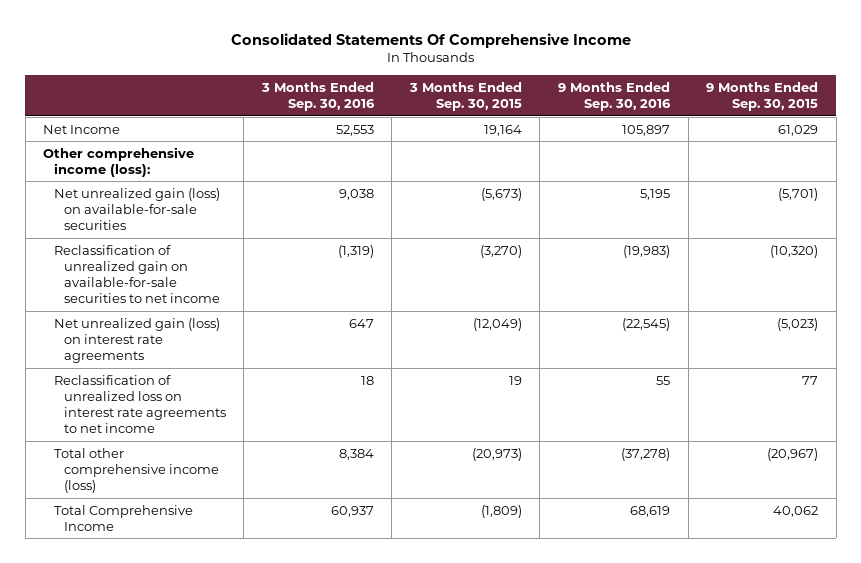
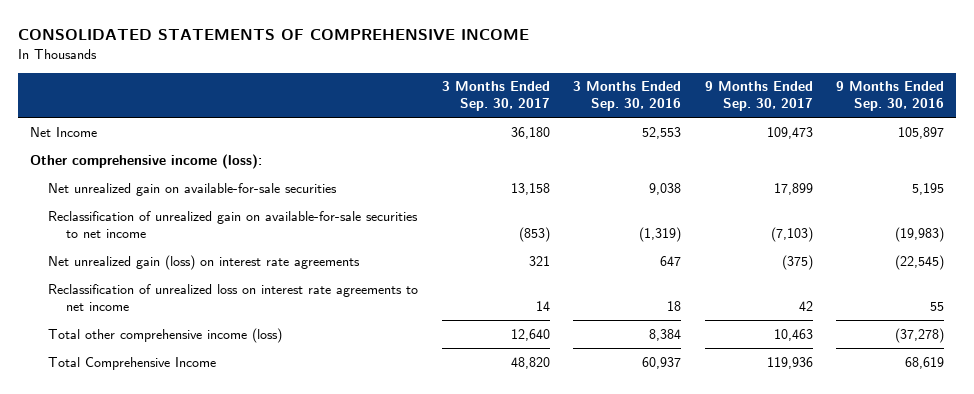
[230,33,631,49] Consolidated Statements Of Comprehensive Income -> [18,29,530,41] CONSOLIDATED STATEMENTS OF COMPREHENSIVE INCOME
[408,81,522,112] 3 Months Ended Sep. 30, 2015 -> none
[706,81,819,112] 9 Months Ended Sep. 30, 2015 -> none
none -> [441,81,550,112] 3 Months Ended Sep. 30, 2017
none -> [704,81,813,112] 9 Months Ended Sep. 30, 2017
[53,187,220,231] Net unrealized gain (loss) on available-for-sale securities -> [48,182,338,196] Net unrealized gain on available-for-sale securities

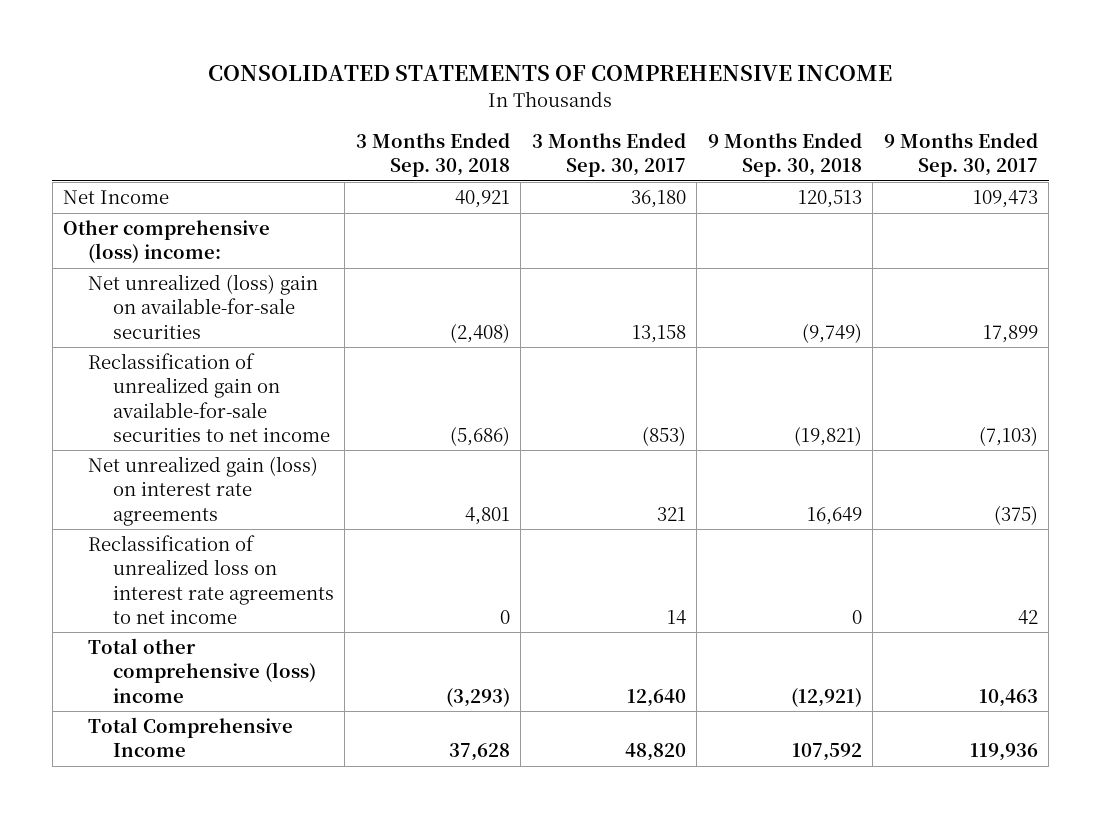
[573,81,682,112] 3 Months Ended Sep. 30, 2016 -> none
[836,81,945,112] 9 Months Ended Sep. 30, 2016 -> none
none -> [355,132,510,178] 3 Months Ended Sep. 30, 2018
none -> [707,132,862,178] 9 Months Ended Sep. 30, 2018
[30,153,263,169] Other comprehensive income (loss): -> [63,220,271,264] Other comprehensive (loss) income:
[48,182,338,196] Net unrealized gain on available-for-sale securities -> [88,274,319,339] Net unrealized (loss) gain on available-for-sale securities
[48,327,283,343] Total other comprehensive income (loss) -> [88,638,316,703] Total other comprehensive (loss) income

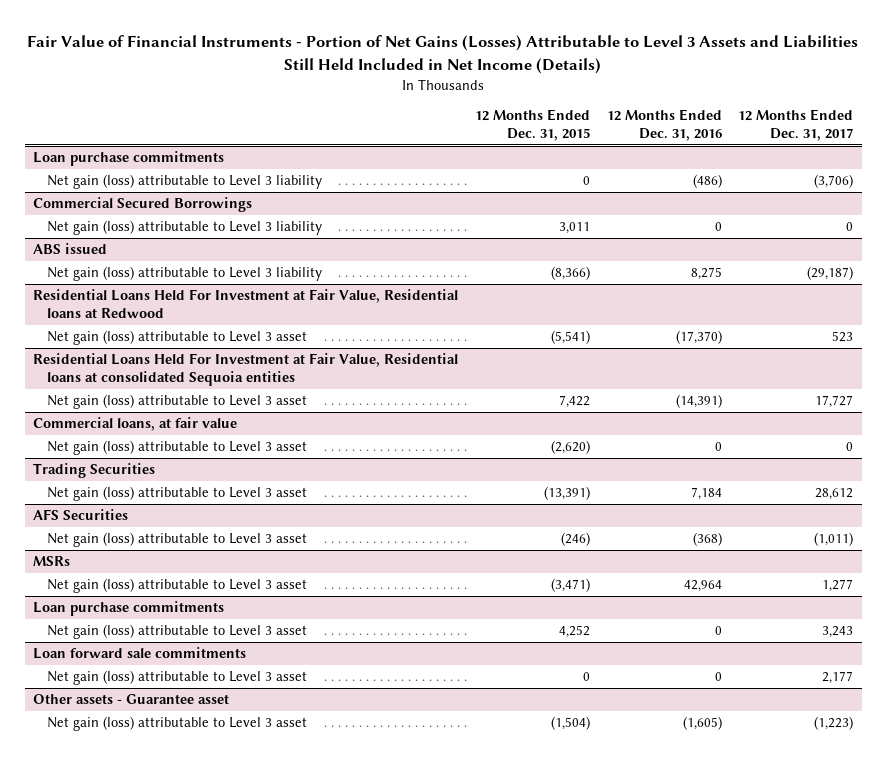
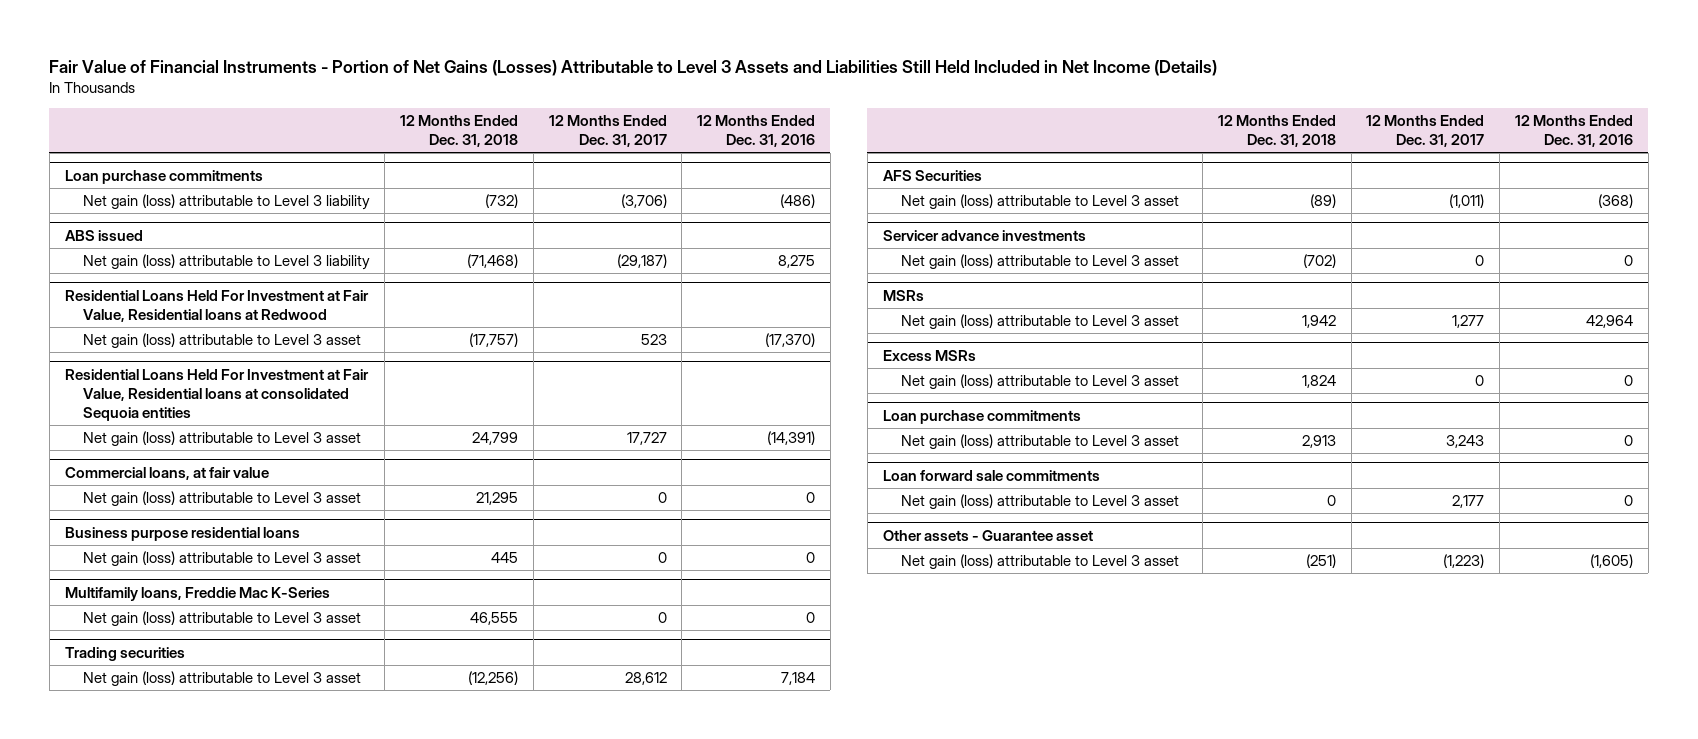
[474,109,590,141] 12 Months Ended Dec. 31, 2015 -> none
none -> [400,114,519,147] 12 Months Ended Dec. 31, 2018
[33,197,253,213] Commercial Secured Borrowings -> none
[46,220,322,236] Net gain (loss) attributable to Level 3 liability -> none
none -> [64,526,300,541] Business purpose residential loans
none -> [82,551,361,567] Net gain (loss) attributable to Level 3 asset
none -> [64,586,330,601] Multifamily loans, Freddie Mac K-Series
none -> [82,611,361,627] Net gain (loss) attributable to Level 3 asset
[33,463,156,479] Trading Securities -> [64,646,185,661] Trading securities
none -> [882,229,1086,241] Servicer advance investments
none -> [900,254,1179,270] Net gain (loss) attributable to Level 3 asset
none -> [882,349,976,361] Excess MSRs
none -> [900,374,1179,390] Net gain (loss) attributable to Level 3 asset

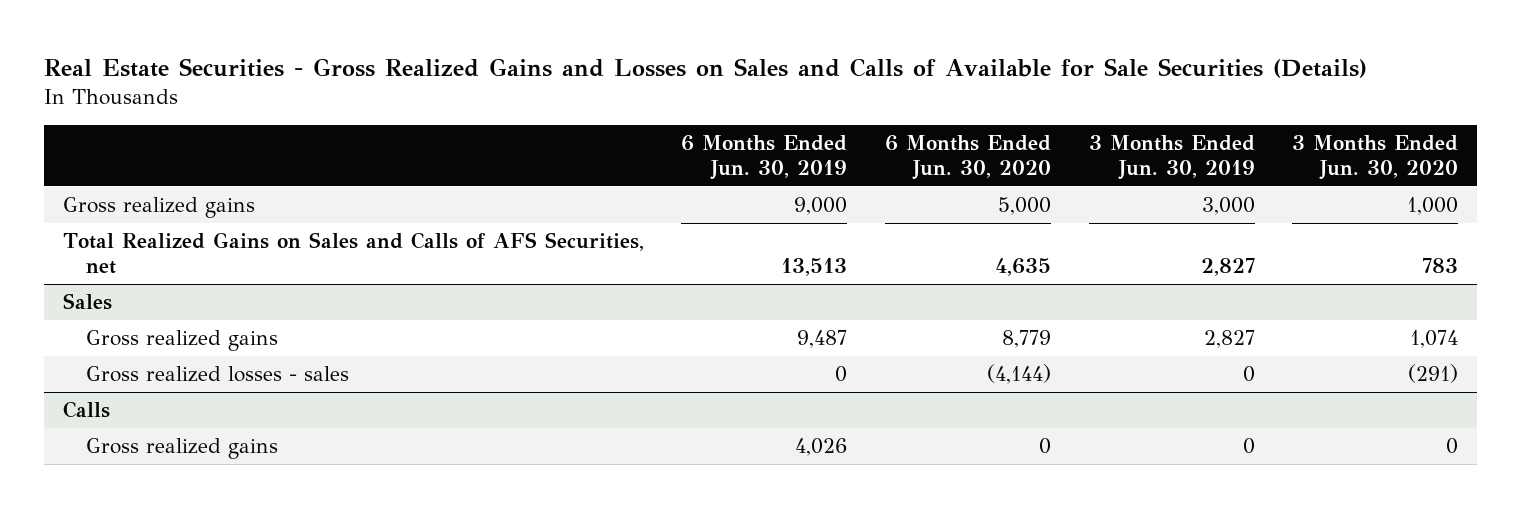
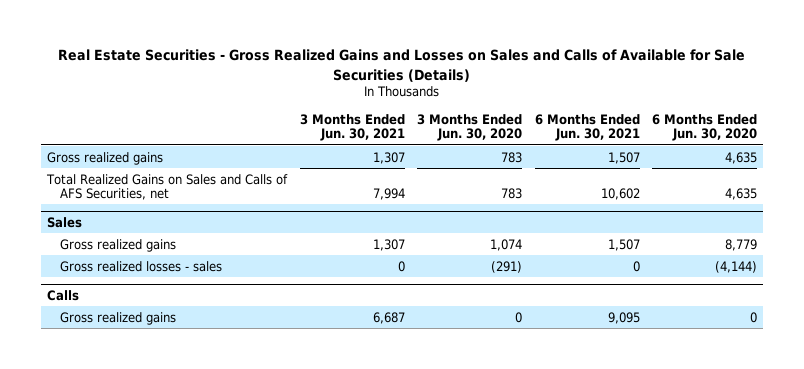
[681,135,848,181] 6 Months Ended Jun. 30, 2019 -> none
[1088,135,1255,181] 3 Months Ended Jun. 30, 2019 -> none
none -> [299,114,405,142] 3 Months Ended Jun. 30, 2021
none -> [534,114,640,142] 6 Months Ended Jun. 30, 2021
[998,197,1052,216] 5,000 -> [725,151,758,164] 4,635
[1407,197,1459,216] 1,000 -> [501,151,523,163] 783

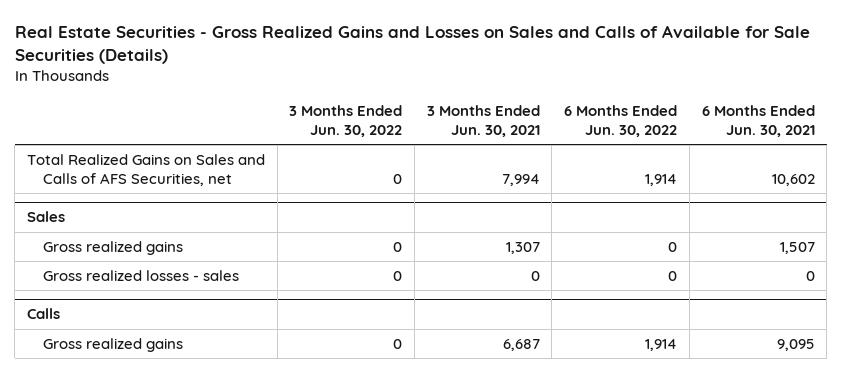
[417,114,523,142] 3 Months Ended Jun. 30, 2020 -> none
[652,114,758,142] 6 Months Ended Jun. 30, 2020 -> none
none -> [289,104,403,137] 3 Months Ended Jun. 30, 2022
none -> [564,104,678,137] 6 Months Ended Jun. 30, 2022
[47,151,164,165] Gross realized gains -> none

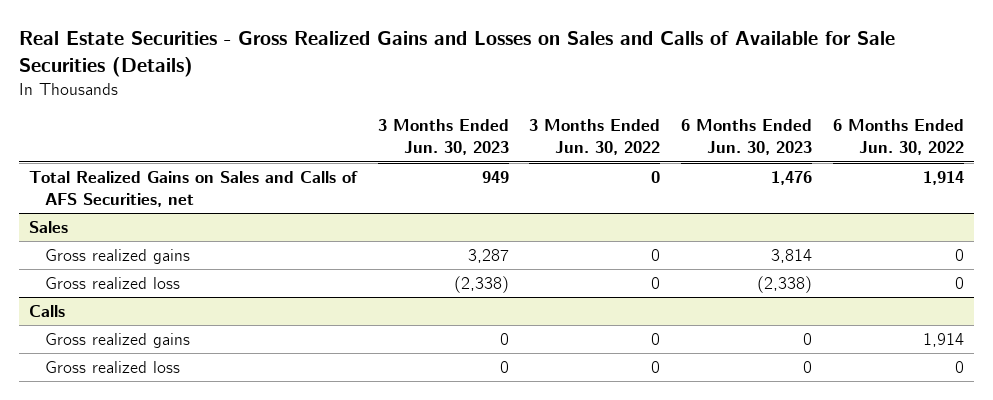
[426,104,540,137] 3 Months Ended Jun. 30, 2021 -> none
[701,104,815,137] 6 Months Ended Jun. 30, 2021 -> none
none -> [377,119,509,156] 3 Months Ended Jun. 30, 2023
none -> [680,119,812,156] 6 Months Ended Jun. 30, 2023
[43,269,240,281] Gross realized losses - sales -> [45,276,181,289] Gross realized loss
none -> [45,360,181,373] Gross realized loss

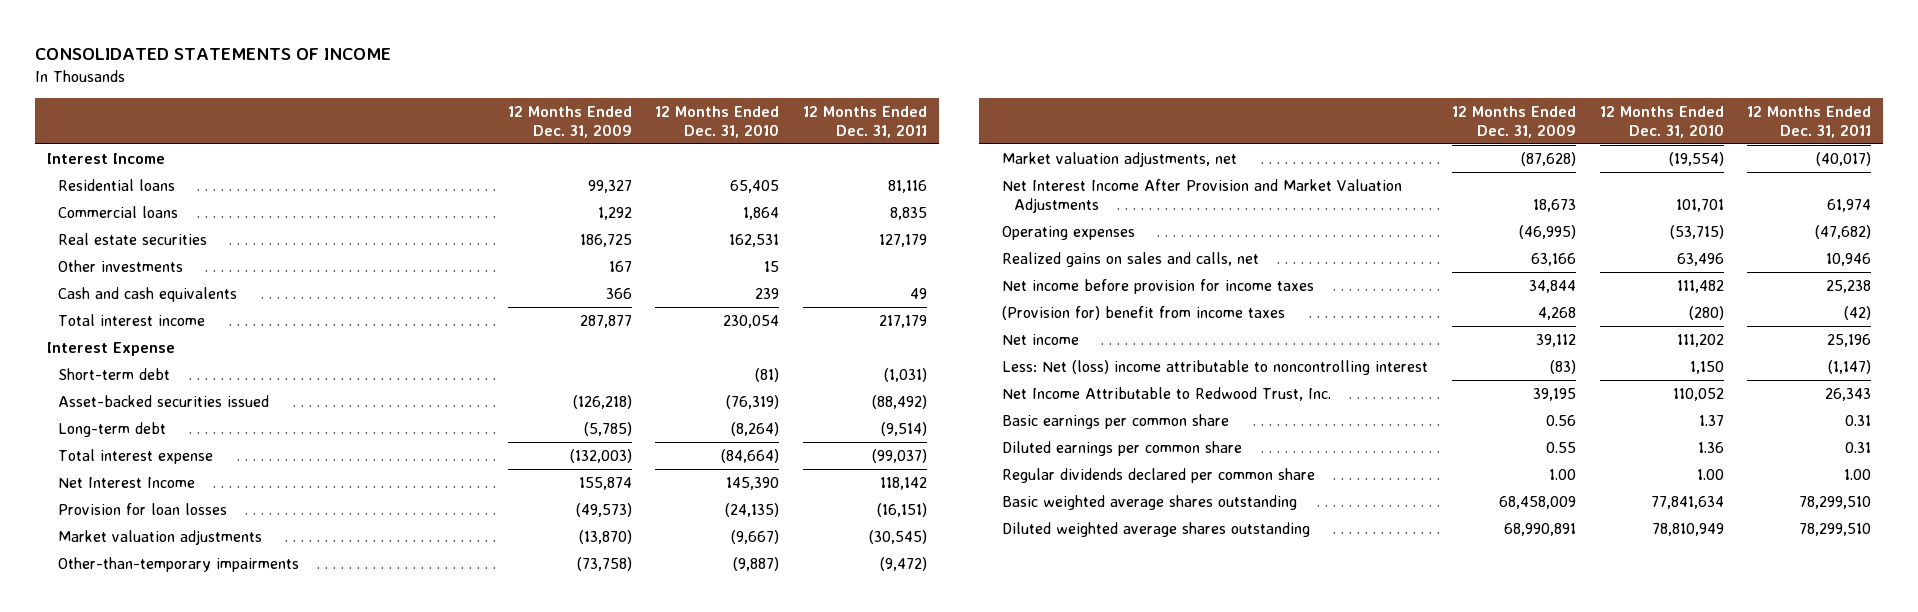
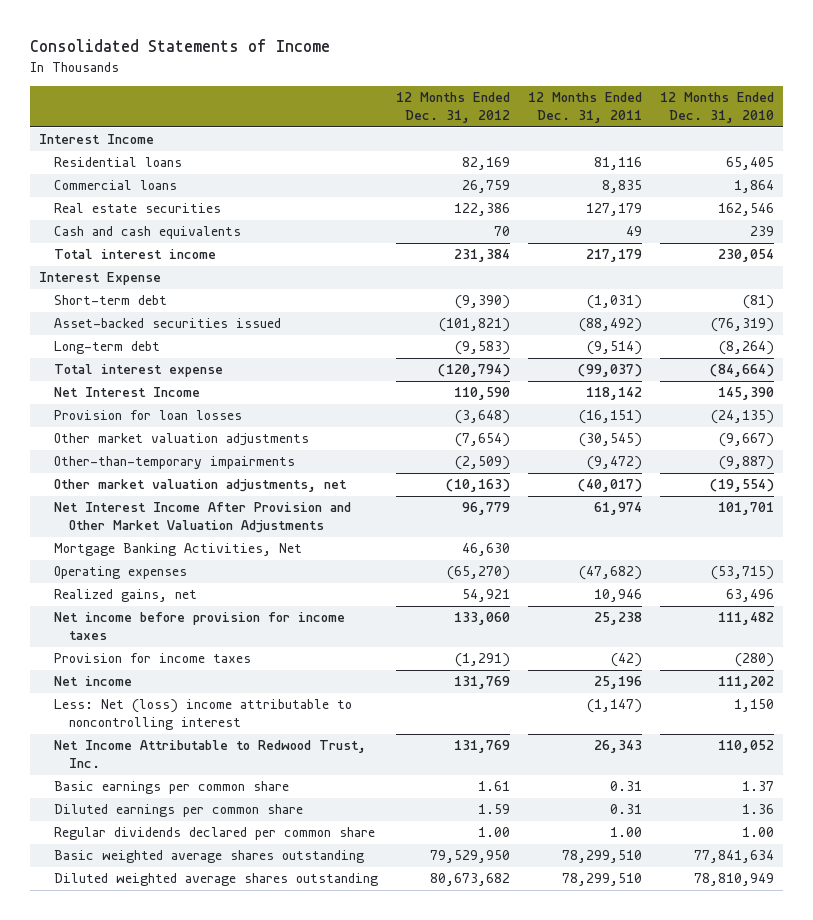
[34,47,391,60] CONSOLIDATED STATEMENTS OF INCOME -> [30,39,331,53] Consolidated Statements of Income
[507,105,632,138] 12 Months Ended Dec. 31, 2009 -> none
none -> [396,92,511,124] 12 Months Ended Dec. 31, 2012
[58,259,184,272] Other investments -> none
[729,233,780,247] 162,531 -> [717,203,774,217] 162,546
[58,529,263,545] Market valuation adjustments -> [54,433,310,447] Other market valuation adjustments
[1002,151,1238,167] Market valuation adjustments, net -> [54,479,348,493] Other market valuation adjustments, net
[1002,178,1403,213] Net Interest Income After Provision and Market Valuation Adjustments -> [54,502,352,534] Net Interest Income After Provision and Other Market Valuation Adjustments
none -> [54,543,303,557] Mortgage Banking Activities, Net
[1002,251,1260,267] Realized gains on sales and calls, net -> [54,589,198,603] Realized gains, net
[1002,305,1286,320] (Provision for) benefit from income taxes -> [54,653,252,664] Provision for income taxes

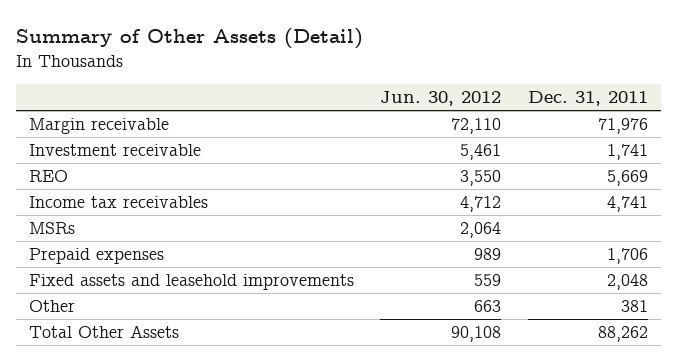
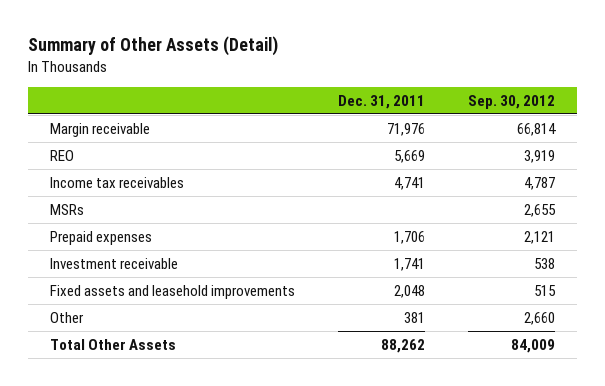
[380,91,502,107] Jun. 30, 2012 -> none
none -> [468,94,556,109] Sep. 30, 2012
[28,143,201,156] Investment receivable -> [49,257,178,269] Investment receivable

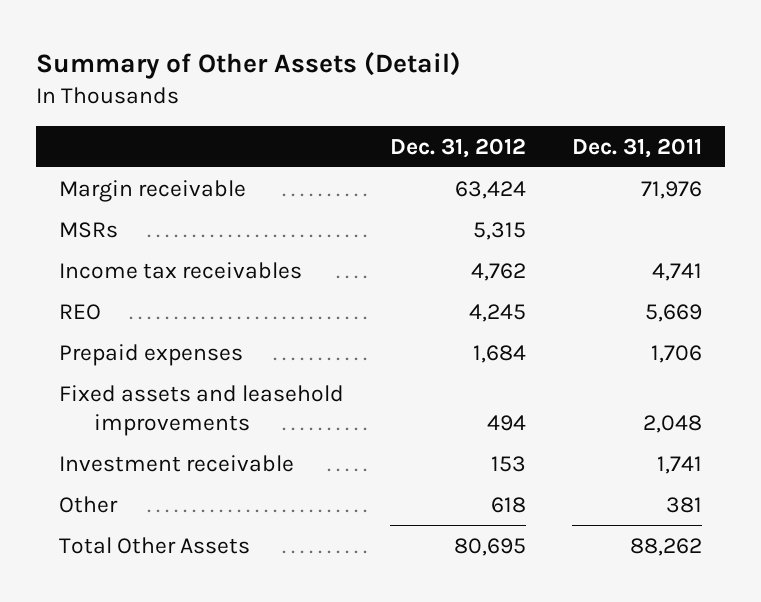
[468,94,556,109] Sep. 30, 2012 -> none
none -> [389,137,526,158] Dec. 31, 2012
[49,176,184,188] Income tax receivables -> [59,261,303,279] Income tax receivables
[49,149,74,161] REO -> [59,303,102,320] REO
[49,257,178,269] Investment receivable -> [59,454,295,472] Investment receivable

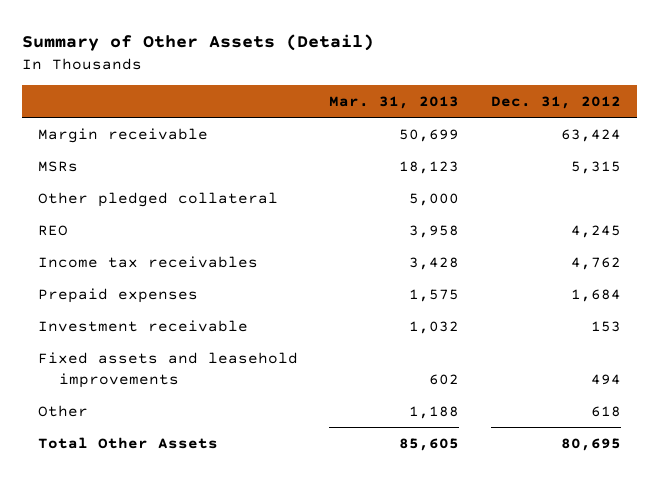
[571,137,702,158] Dec. 31, 2011 -> none
none -> [329,96,460,110] Mar. 31, 2013
none -> [37,191,278,207] Other pledged collateral
[59,261,303,279] Income tax receivables -> [37,255,258,268] Income tax receivables
[59,384,345,437] Fixed assets and leasehold improvements -> [37,351,298,388] Fixed assets and leasehold improvements

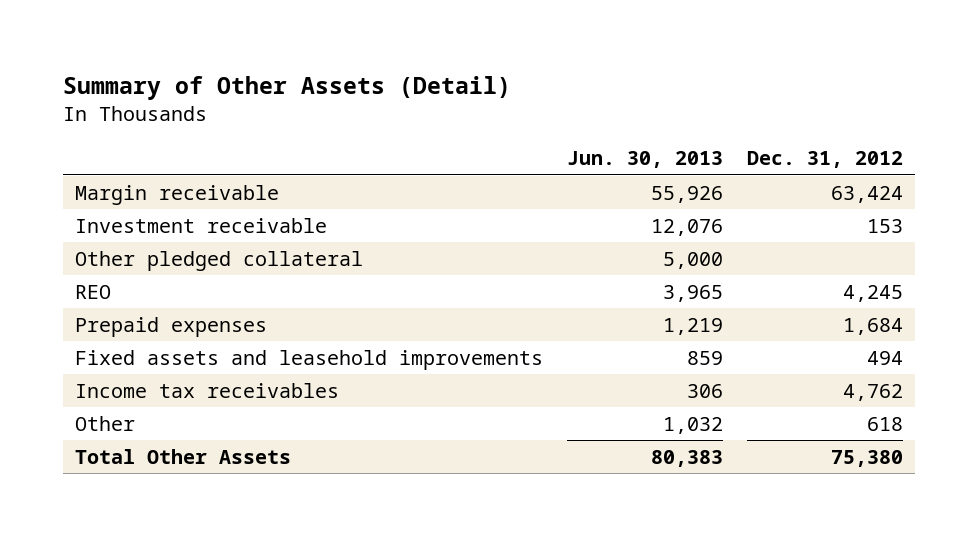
[329,96,460,110] Mar. 31, 2013 -> none
none -> [566,151,723,169] Jun. 30, 2013
[37,160,78,172] MSRs -> none
[37,319,248,332] Investment receivable -> [74,217,327,233] Investment receivable
[37,255,258,268] Income tax receivables -> [74,382,339,398] Income tax receivables
[560,437,621,451] 80,695 -> [830,449,903,467] 75,380

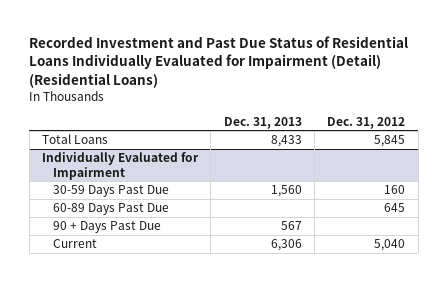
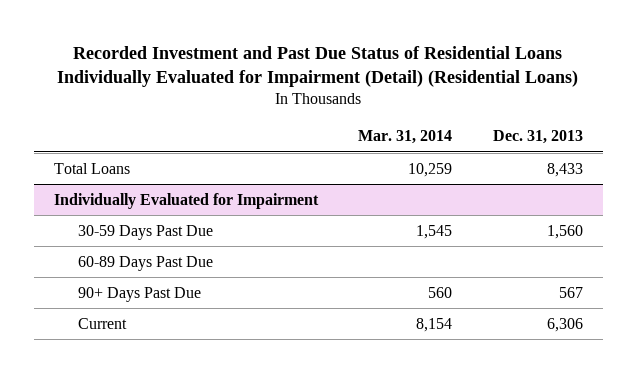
[327,116,406,129] Dec. 31, 2012 -> none
none -> [358,130,453,145] Mar. 31, 2014
[53,221,162,234] 90 + Days Past Due -> [78,286,202,302] 90+ Days Past Due

